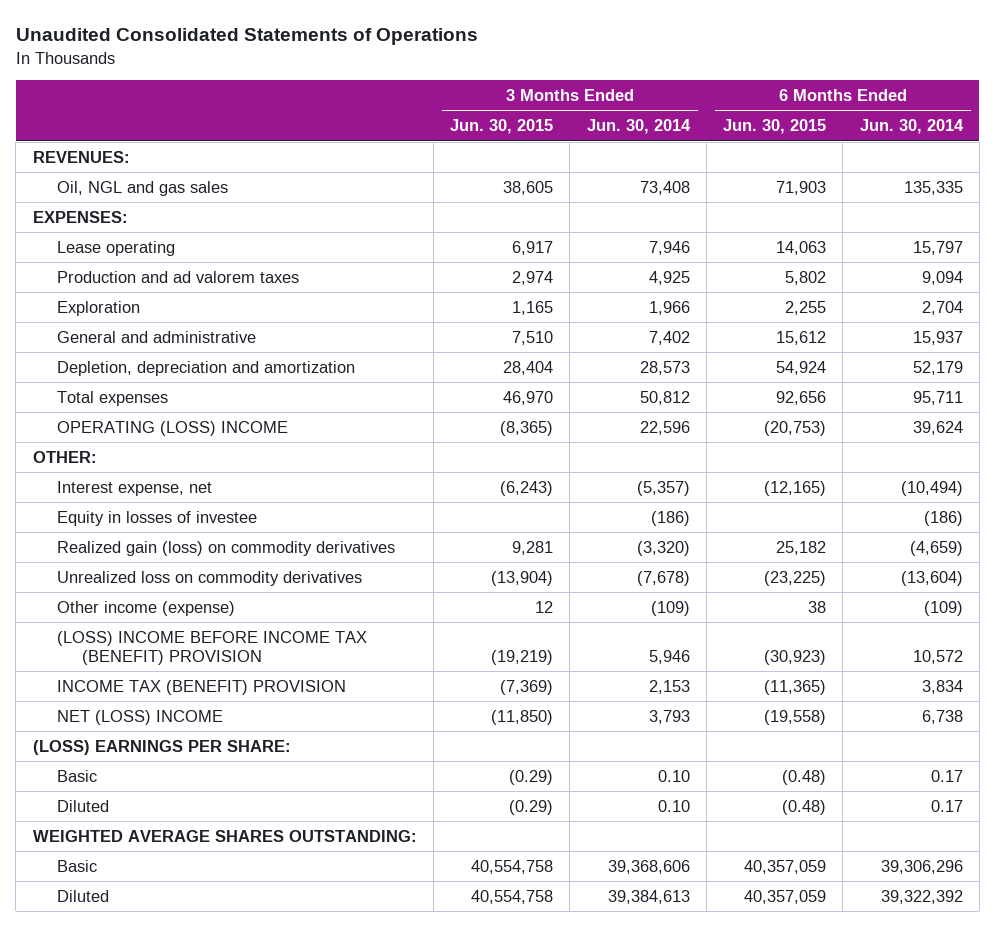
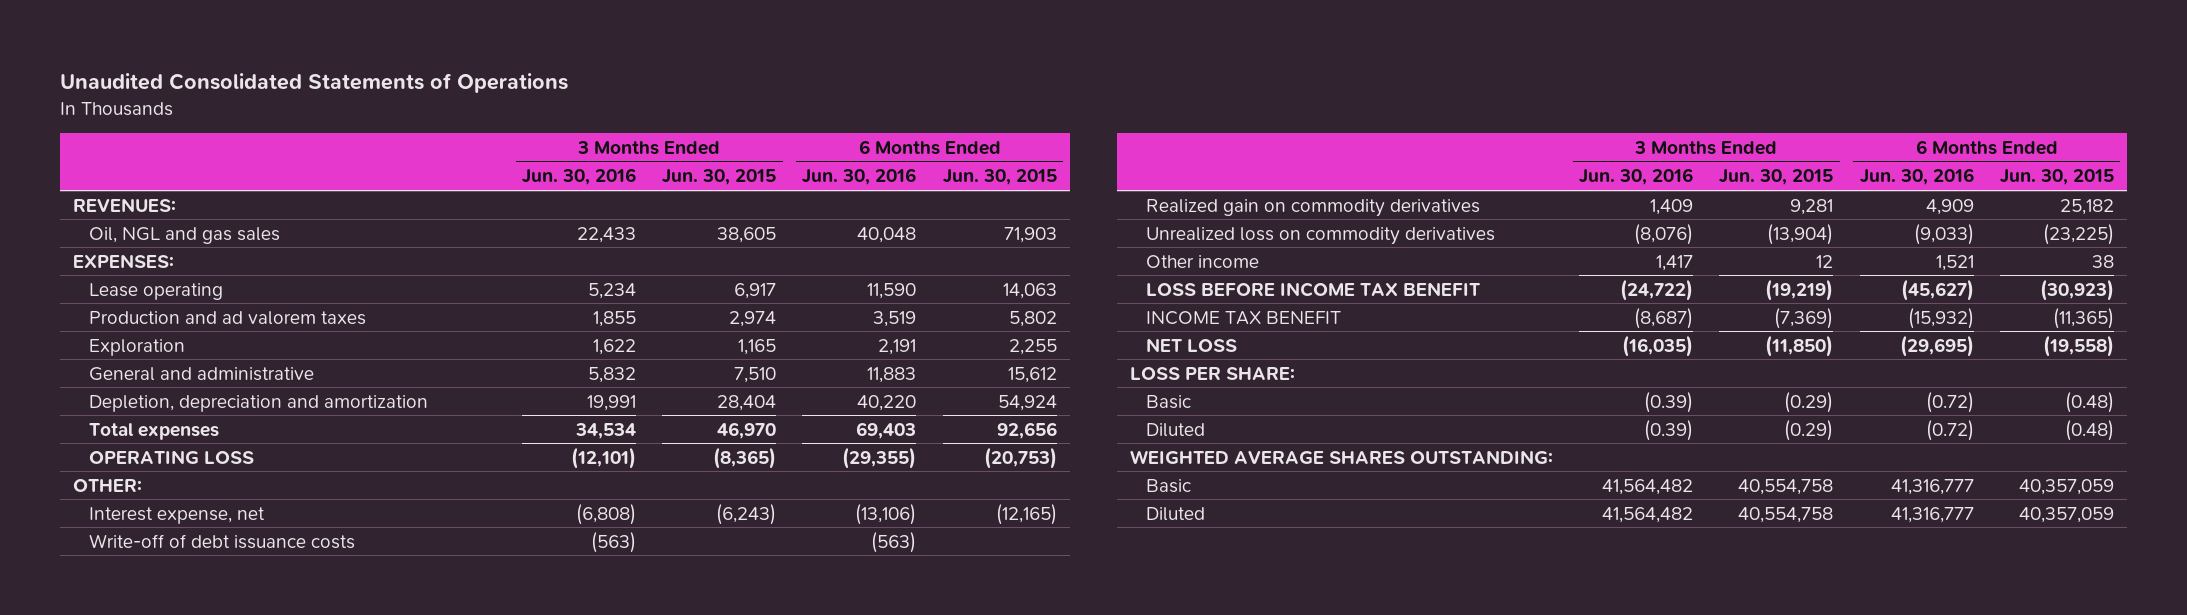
[586,119,691,135] Jun. 30, 2014 -> none
[859,119,964,135] Jun. 30, 2014 -> none
none -> [522,168,637,186] Jun. 30, 2016
none -> [802,168,917,186] Jun. 30, 2016
[57,420,289,436] OPERATING (LOSS) INCOME -> [88,449,254,464] OPERATING LOSS
[57,510,258,526] Equity in losses of investee -> none
none -> [88,533,355,549] Write-off of debt issuance costs
[57,540,396,556] Realized gain (loss) on commodity derivatives -> [1145,198,1480,217] Realized gain on commodity derivatives
[57,600,236,616] Other income (expense) -> [1145,254,1259,268] Other income
[57,630,368,665] (LOSS) INCOME BEFORE INCOME TAX (BENEFIT) PROVISION -> [1145,281,1480,297] LOSS BEFORE INCOME TAX BENEFIT
[57,679,347,695] INCOME TAX (BENEFIT) PROVISION -> [1145,310,1341,325] INCOME TAX BENEFIT
[57,709,224,725] NET (LOSS) INCOME -> [1145,337,1237,352] NET LOSS
[32,739,291,755] (LOSS) EARNINGS PER SHARE: -> [1129,366,1295,380] LOSS PER SHARE:

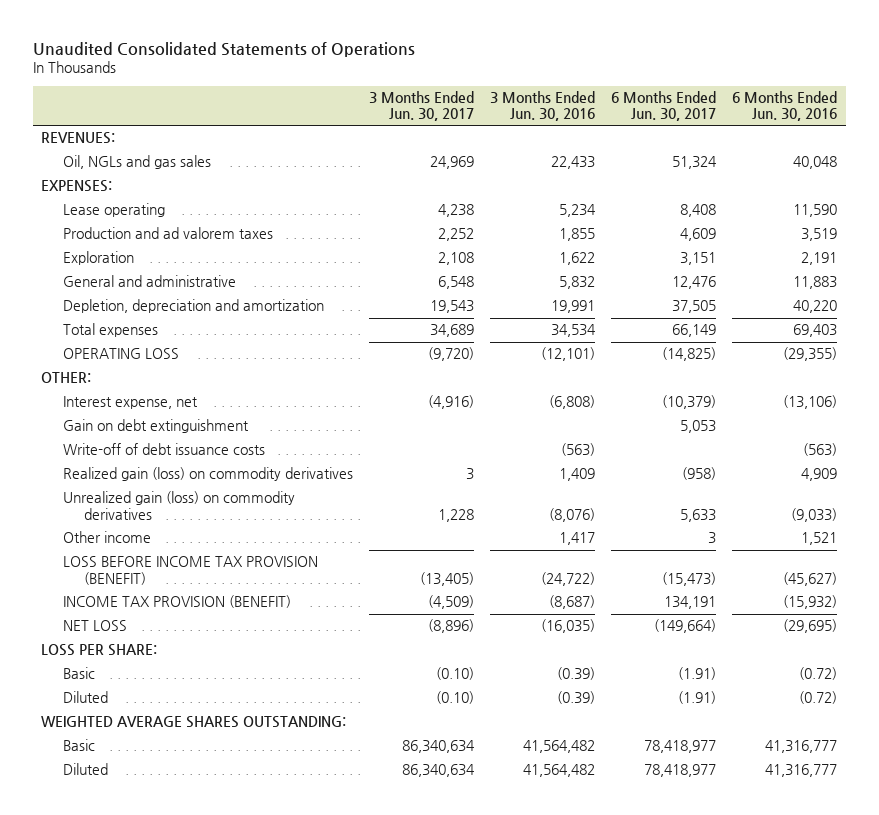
[662,169,777,186] Jun. 30, 2015 -> none
[942,169,1057,186] Jun. 30, 2015 -> none
none -> [369,91,475,122] 3 Months Ended Jun. 30, 2017
none -> [611,91,717,122] 6 Months Ended Jun. 30, 2017
[88,226,280,244] Oil, NGL and gas sales -> [62,155,211,170] Oil, NGLs and gas sales
none -> [62,419,249,434] Gain on debt extinguishment
[1145,198,1480,217] Realized gain on commodity derivatives -> [62,467,353,482] Realized gain (loss) on commodity derivatives
[1145,226,1495,245] Unrealized loss on commodity derivatives -> [62,491,295,520] Unrealized gain (loss) on commodity derivatives
[1145,281,1480,297] LOSS BEFORE INCOME TAX BENEFIT -> [62,556,318,585] LOSS BEFORE INCOME TAX PROVISION (BENEFIT)
[1145,310,1341,325] INCOME TAX BENEFIT -> [62,595,291,609] INCOME TAX PROVISION (BENEFIT)

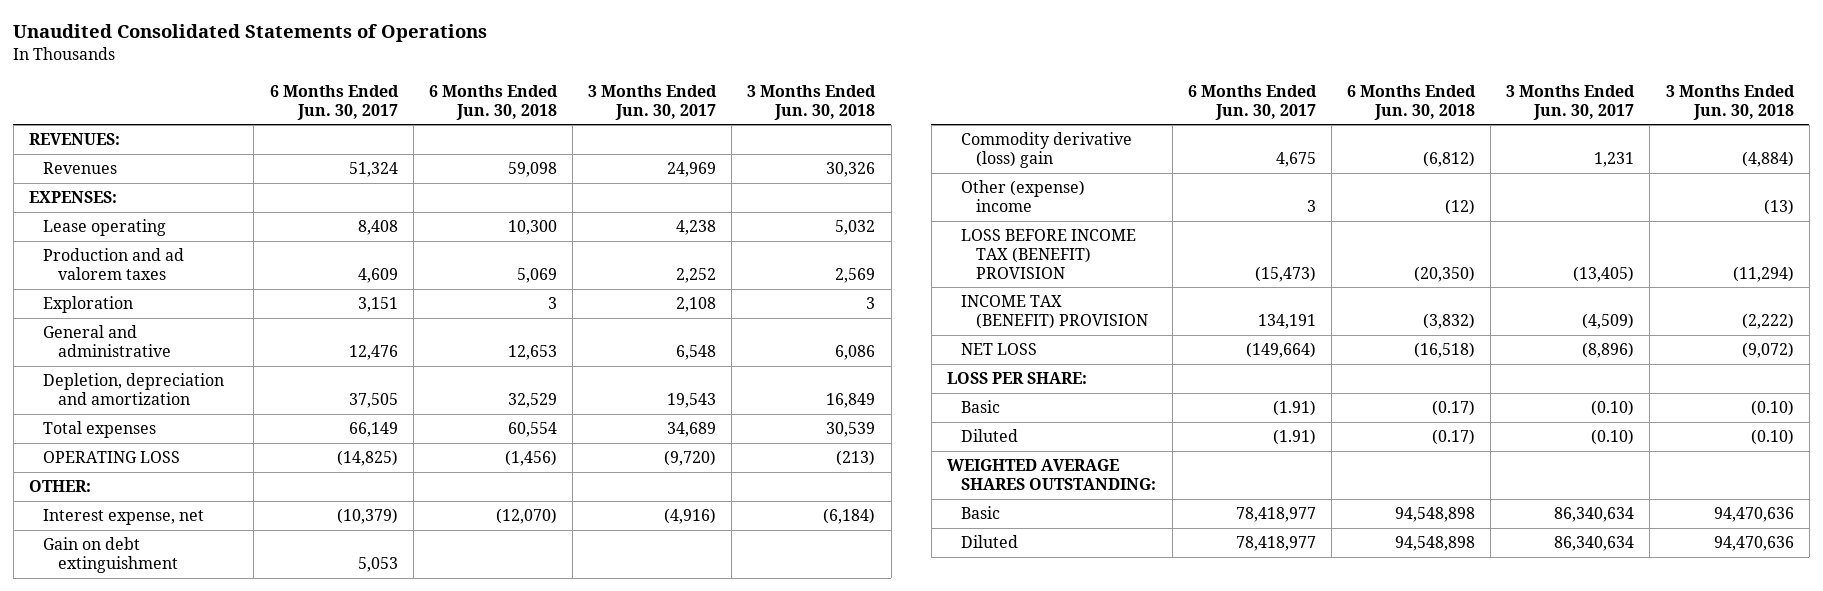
[490,91,596,122] 3 Months Ended Jun. 30, 2016 -> none
[732,91,838,122] 6 Months Ended Jun. 30, 2016 -> none
none -> [428,84,558,120] 6 Months Ended Jun. 30, 2018
none -> [747,84,877,120] 3 Months Ended Jun. 30, 2018
[62,155,211,170] Oil, NGLs and gas sales -> [43,162,118,175] Revenues
[62,443,265,456] Write-off of debt issuance costs -> none
[62,467,353,482] Realized gain (loss) on commodity derivatives -> none
[62,491,295,520] Unrealized gain (loss) on commodity derivatives -> none
none -> [961,132,1133,169] Commodity derivative (loss) gain
[62,531,151,544] Other income -> [961,180,1086,213] Other (expense) income
[62,556,318,585] LOSS BEFORE INCOME TAX PROVISION (BENEFIT) -> [961,229,1137,280] LOSS BEFORE INCOME TAX (BENEFIT) PROVISION
[62,595,291,609] INCOME TAX PROVISION (BENEFIT) -> [961,295,1148,330] INCOME TAX (BENEFIT) PROVISION

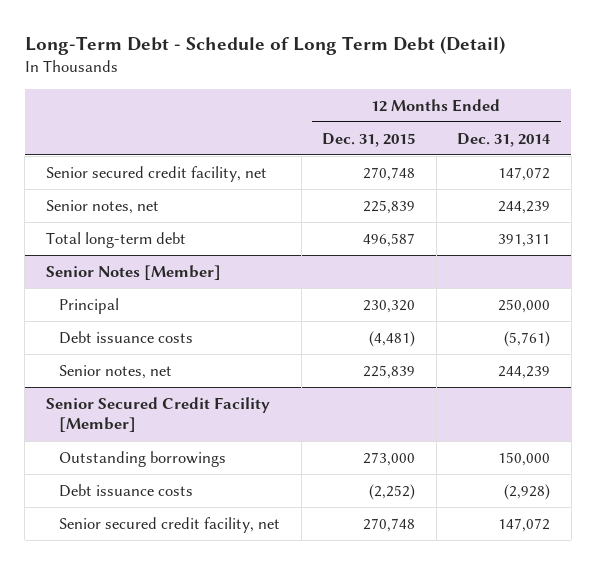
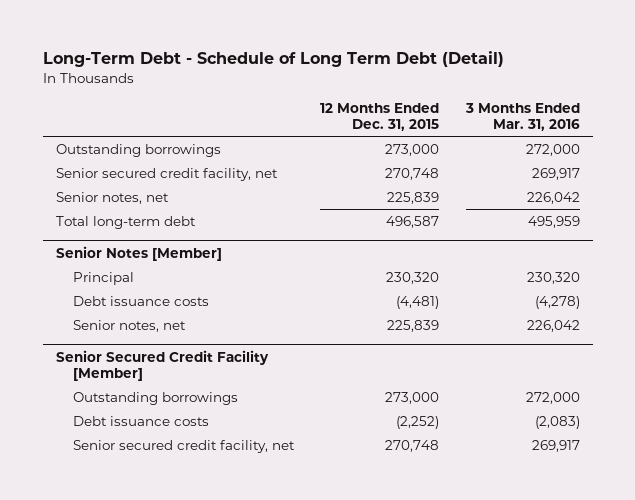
[457,132,552,147] Dec. 31, 2014 -> none
none -> [464,103,580,132] 3 Months Ended Mar. 31, 2016
none -> [55,143,221,157] Outstanding borrowings

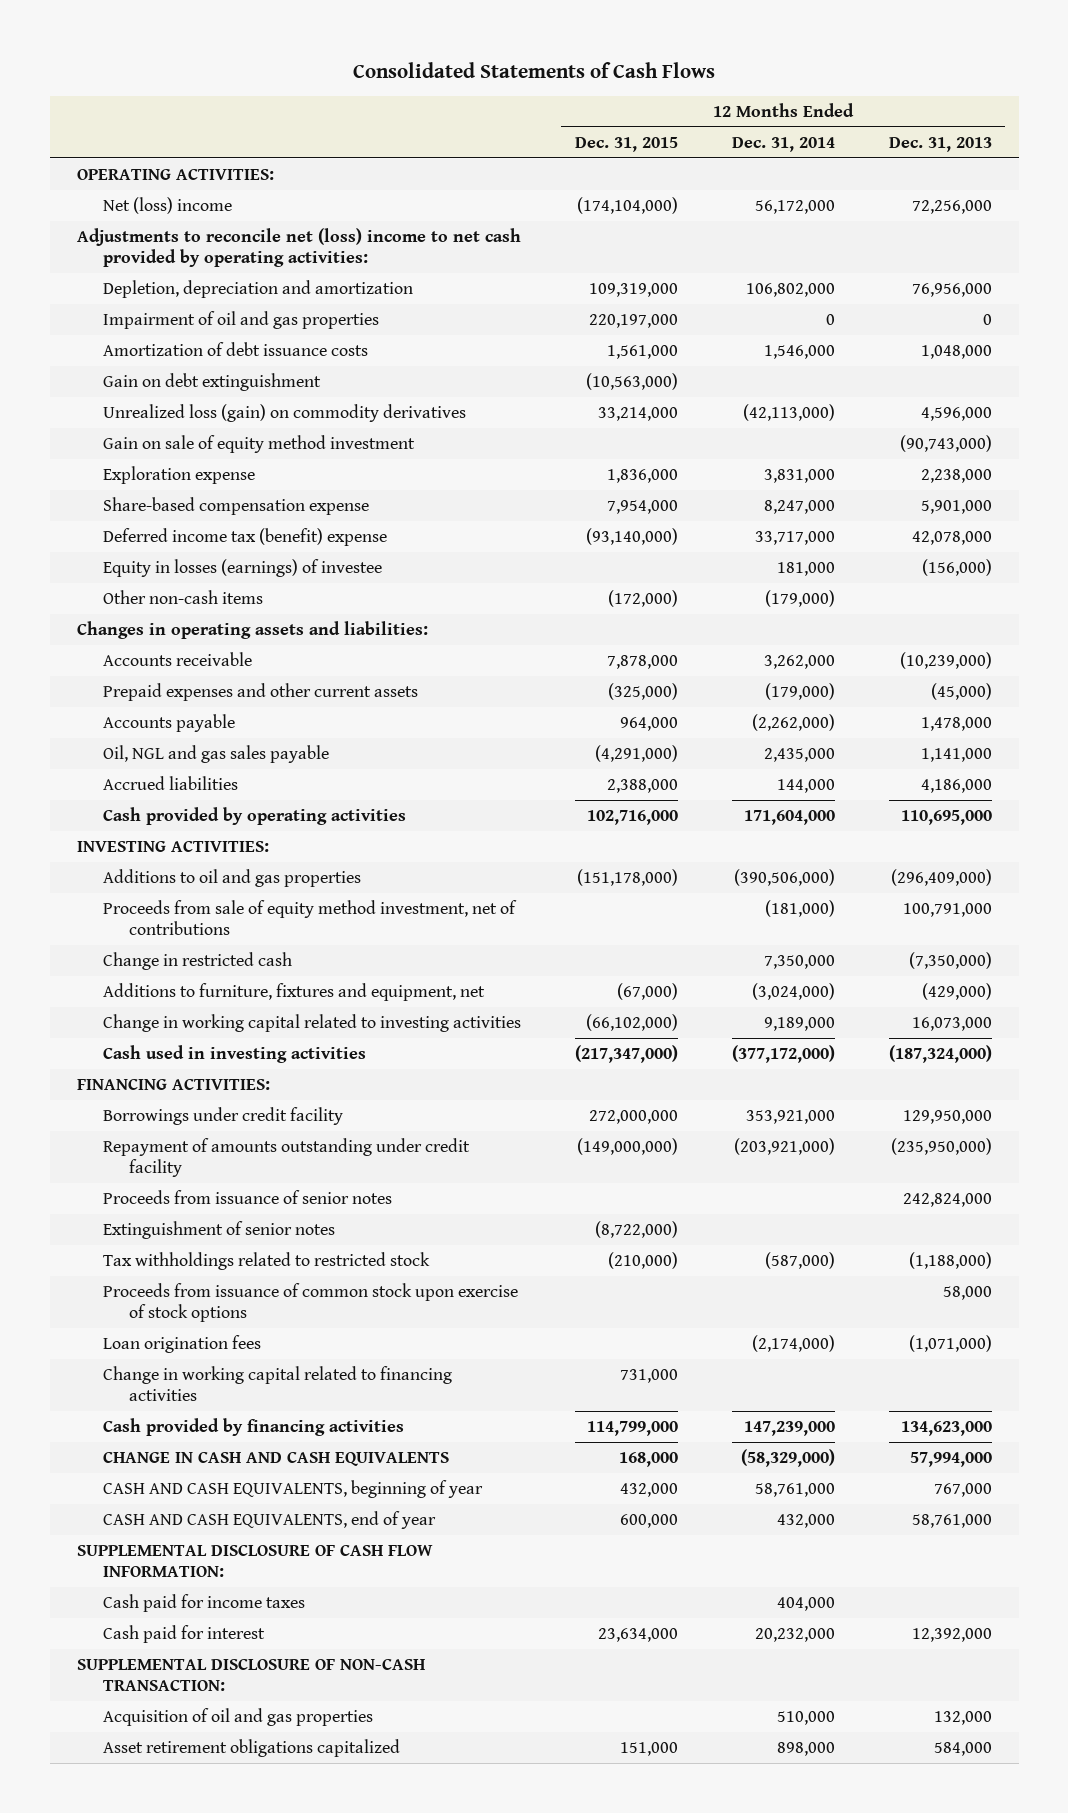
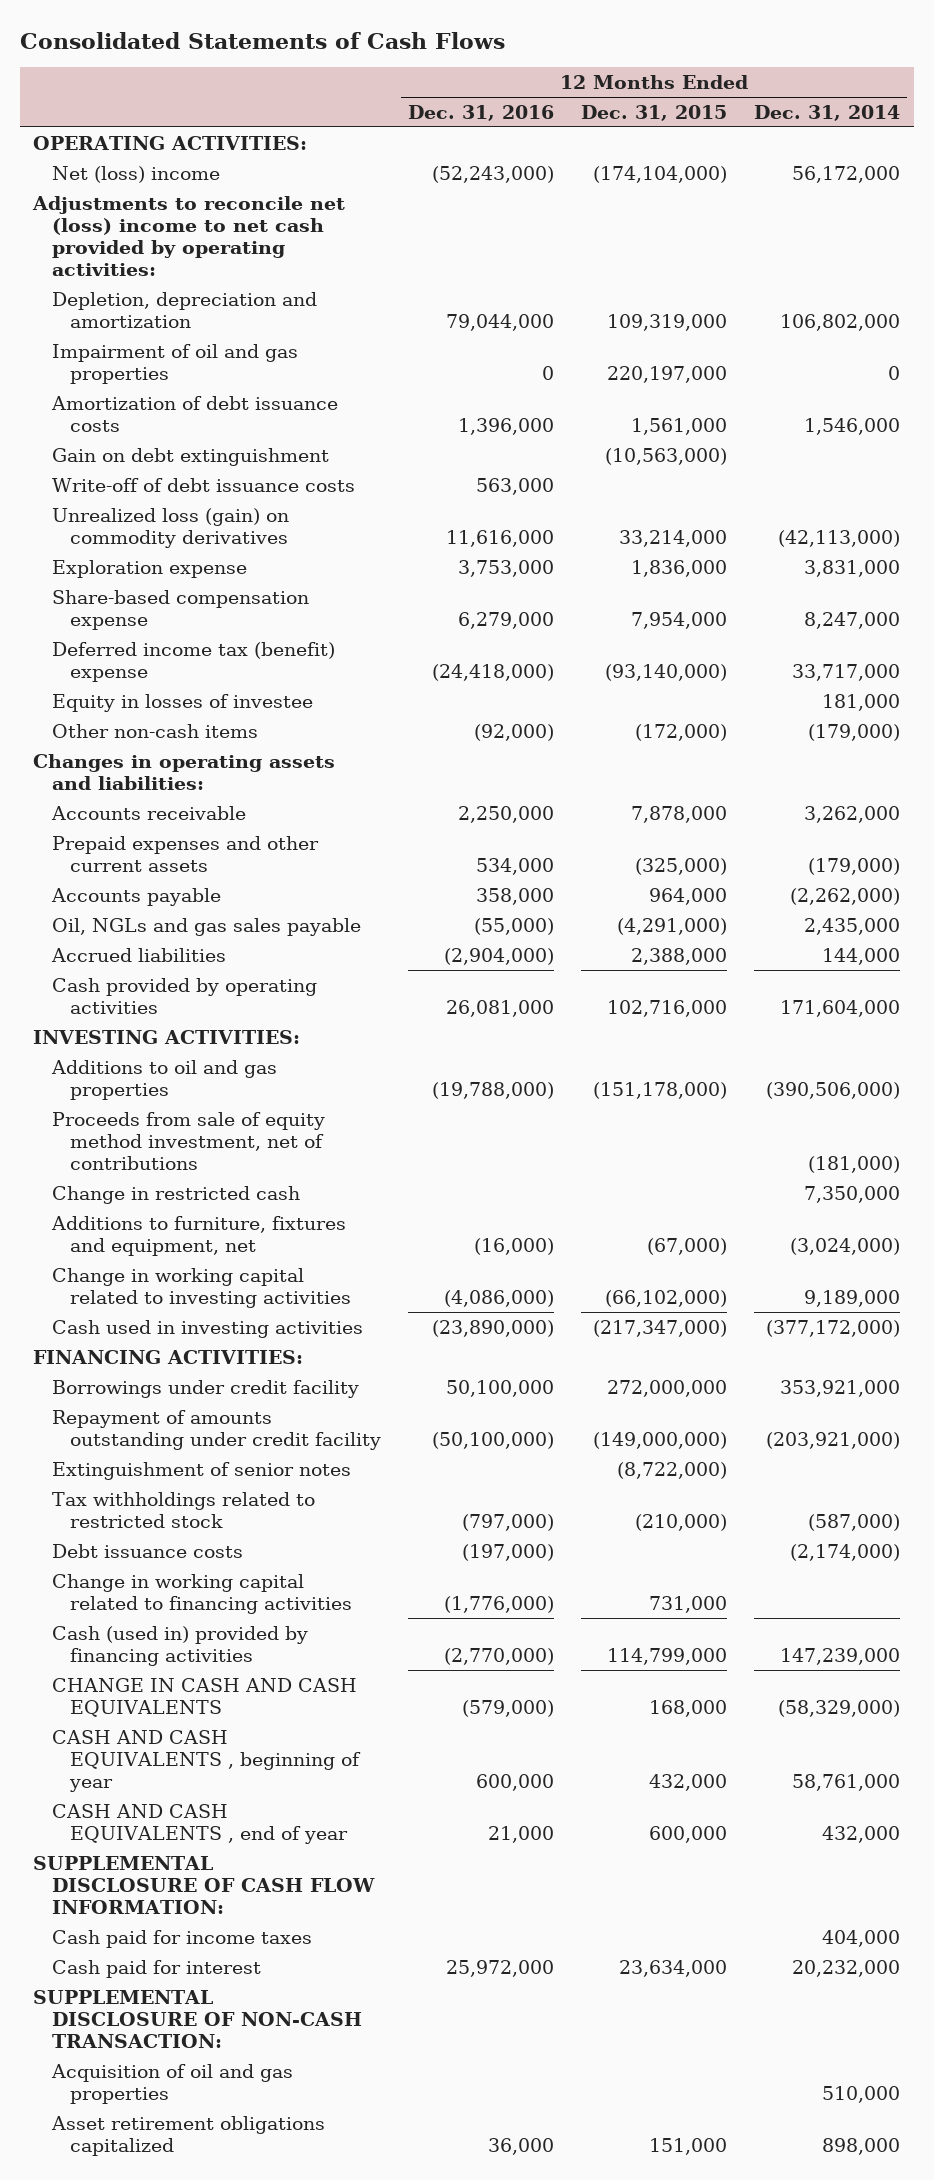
[888,136,992,152] Dec. 31, 2013 -> none
none -> [407,104,554,121] Dec. 31, 2016
none -> [51,477,355,492] Write-off of debt issuance costs
[102,435,415,454] Gain on sale of equity method investment -> none
[102,559,382,578] Equity in losses (earnings) of investee -> [51,693,313,712] Equity in losses of investee
[102,745,329,764] Oil, NGL and gas sales payable -> [51,917,361,936] Oil, NGLs and gas sales payable
[102,1190,392,1205] Proceeds from issuance of senior notes -> none
[102,1283,518,1323] Proceeds from issuance of common stock upon exercise of stock options -> none
[102,1335,261,1354] Loan origination fees -> [51,1543,243,1558] Debt issuance costs
[102,1418,404,1437] Cash provided by financing activities -> [51,1625,308,1666] Cash (used in) provided by financing activities
[102,1480,483,1499] CASH AND CASH EQUIVALENTS, beginning of year -> [51,1729,361,1792] CASH AND CASH EQUIVALENTS , beginning of year
[102,1511,436,1530] CASH AND CASH EQUIVALENTS, end of year -> [51,1803,348,1844] CASH AND CASH EQUIVALENTS , end of year

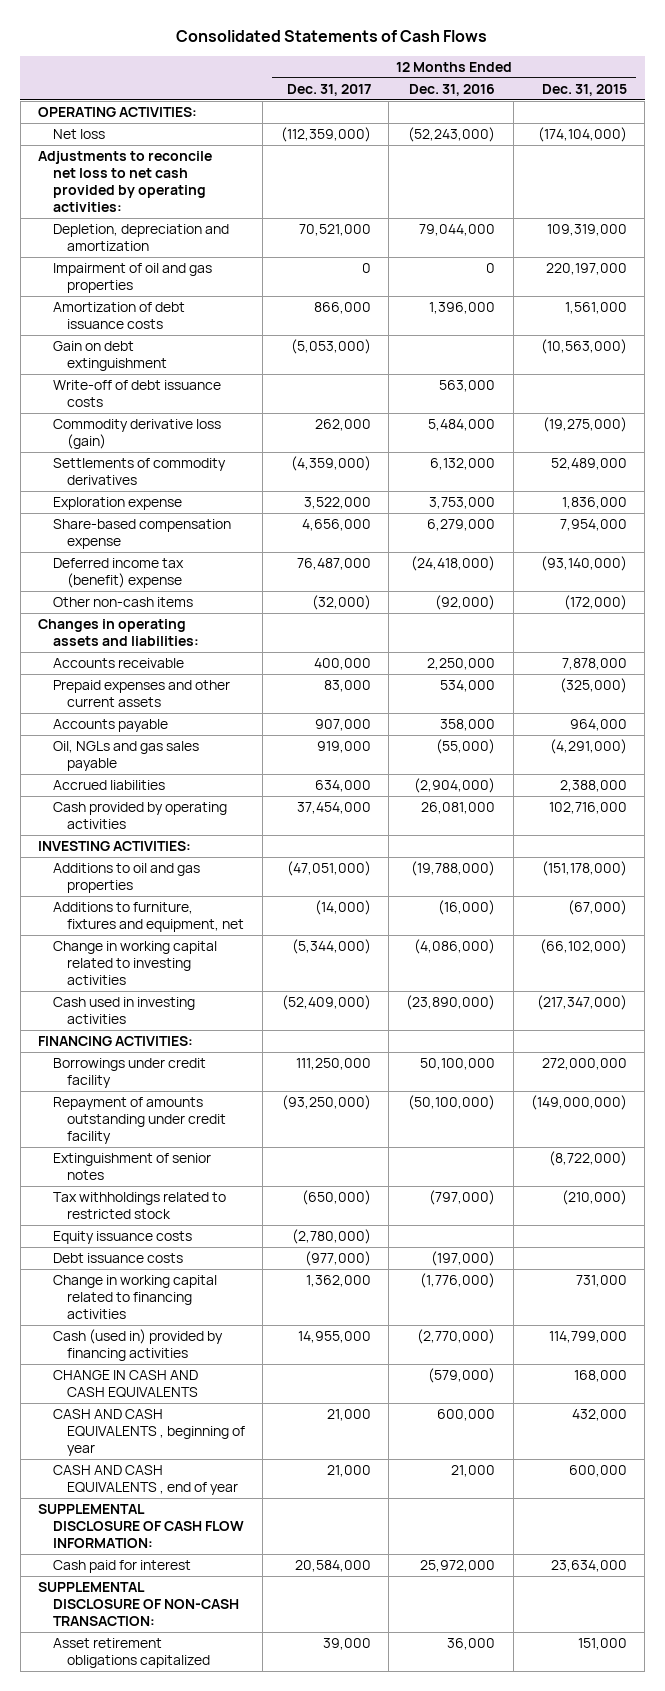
[754,104,901,121] Dec. 31, 2014 -> none
none -> [286,83,371,96] Dec. 31, 2017
[51,165,220,183] Net (loss) income -> [52,129,105,140] Net loss
[32,195,346,276] Adjustments to reconcile net (loss) income to net cash provided by operating activities: -> [38,151,213,212] Adjustments to reconcile net loss to net cash provided by operating activities:
[51,507,289,548] Unrealized loss (gain) on commodity derivatives -> none
none -> [52,419,221,449] Commodity derivative loss (gain)
none -> [52,458,226,485] Settlements of commodity derivatives
[51,693,313,712] Equity in losses of investee -> none
[51,1111,325,1170] Proceeds from sale of equity method investment, net of contributions -> none
[51,1185,300,1204] Change in restricted cash -> none
none -> [52,1231,192,1245] Equity issuance costs
[51,1929,312,1948] Cash paid for income taxes -> none
[50,2063,293,2104] Acquisition of oil and gas properties -> none

